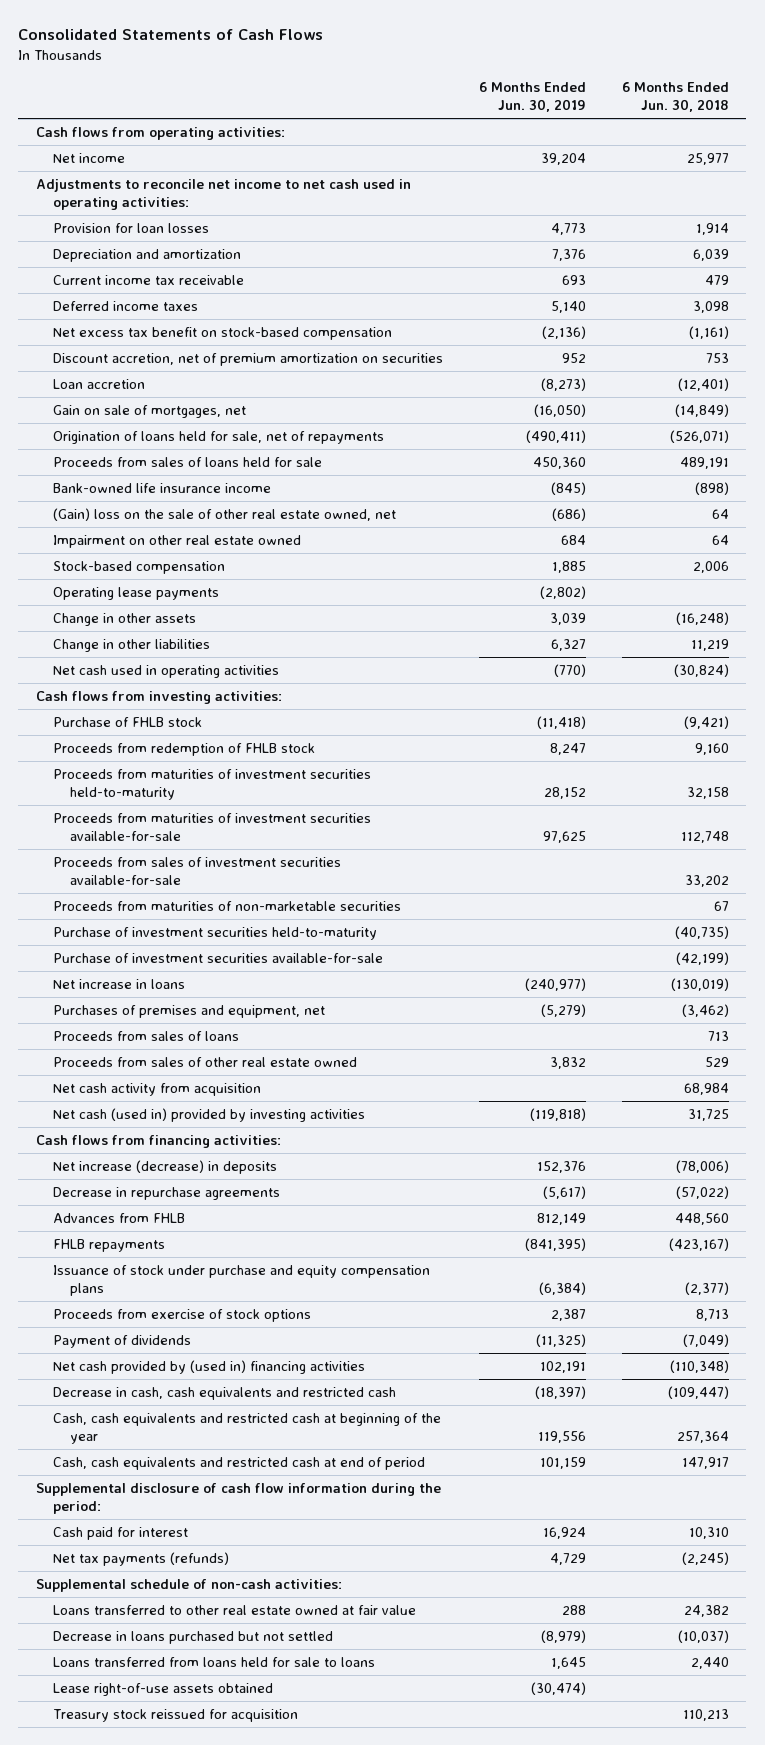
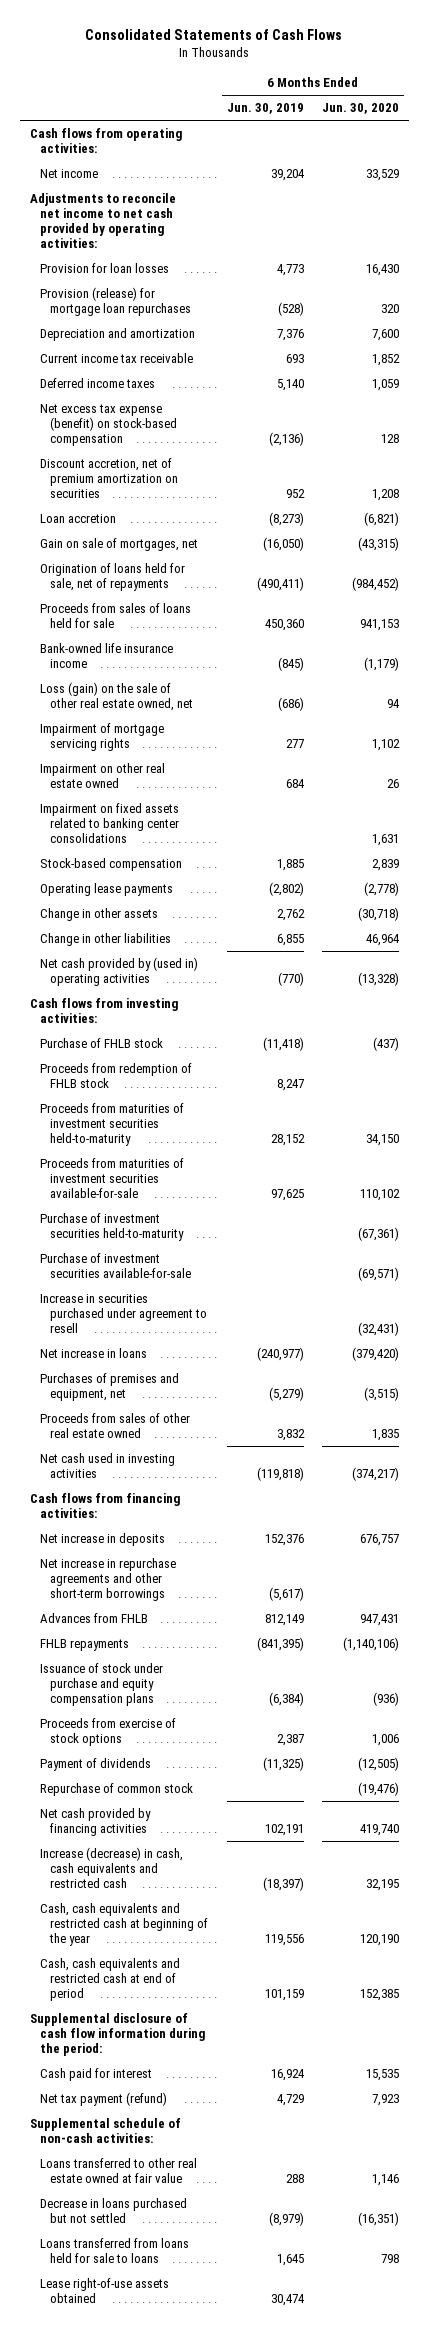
[621,81,729,112] 6 Months Ended Jun. 30, 2018 -> none
none -> [322,103,400,115] Jun. 30, 2020
[36,178,412,210] Adjustments to reconcile net income to net cash used in operating activities: -> [29,193,176,249] Adjustments to reconcile net income to net cash provided by operating activities:
none -> [39,287,191,317] Provision (release) for mortgage loan repurchases
[53,326,393,340] Net excess tax benefit on stock-based compensation -> [39,404,177,447] Net excess tax expense (benefit) on stock-based compensation
[53,507,397,521] (Gain) loss on the sale of other real estate owned, net -> [39,682,193,712] Loss (gain) on the sale of other real estate owned, net
none -> [39,723,164,752] Impairment of mortgage servicing rights
none -> [39,803,179,844] Impairment on fixed assets related to banking center consolidations
[549,612,586,625] 3,039 -> [276,909,305,922] 2,762
[550,638,586,651] 6,327 -> [276,934,304,947] 6,855
[53,664,280,678] Net cash used in operating activities -> [39,957,198,987] Net cash provided by (used in) operating activities
[53,856,342,885] Proceeds from sales of investment securities available-for-sale -> none
[53,900,402,911] Proceeds from maturities of non-marketable securities -> none
none -> [39,1294,207,1334] Increase in securities purchased under agreement to resell
[53,1030,240,1041] Proceeds from sales of loans -> none
[53,1082,262,1096] Net cash activity from acquisition -> none
[53,1107,366,1122] Net cash (used in) provided by investing activities -> [39,1453,175,1479] Net cash used in investing activities
[53,1159,278,1174] Net increase (decrease) in deposits -> [39,1533,165,1547] Net increase in deposits
[53,1186,281,1200] Decrease in repurchase agreements -> [39,1558,176,1602] Net increase in repurchase agreements and other short-term borrowings
none -> [39,1783,193,1797] Repurchase of common stock
[53,1359,366,1374] Net cash provided by (used in) financing activities -> [39,1808,151,1837] Net cash provided by financing activities
[53,1386,397,1400] Decrease in cash, cash equivalents and restricted cash -> [39,1847,183,1889] Increase (decrease) in cash, cash equivalents and restricted cash
[53,1551,230,1566] Net tax payments (refunds) -> [39,2092,167,2107] Net tax payment (refund)
[53,1708,299,1722] Treasury stock reissued for acquisition -> none
[530,1681,586,1695] (30,474) -> [270,2294,305,2307] 30,474

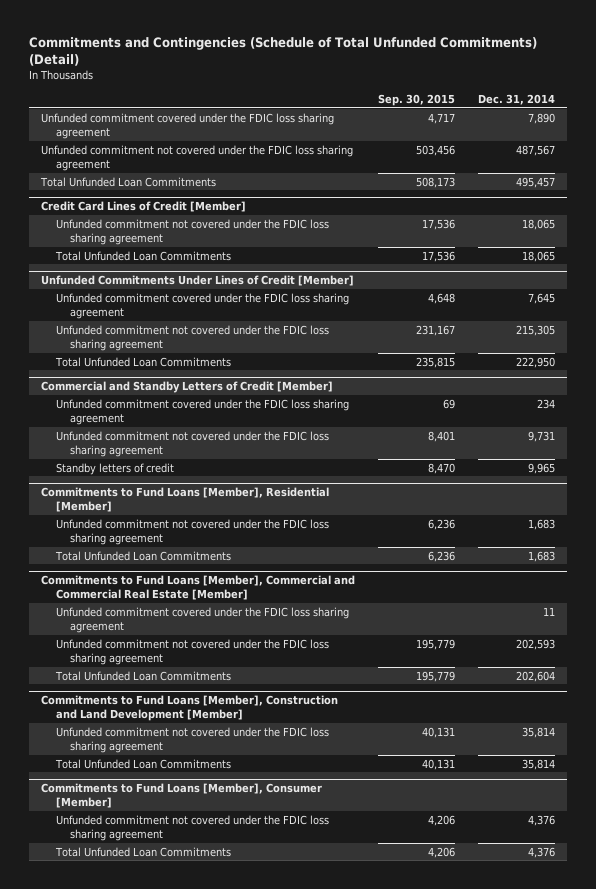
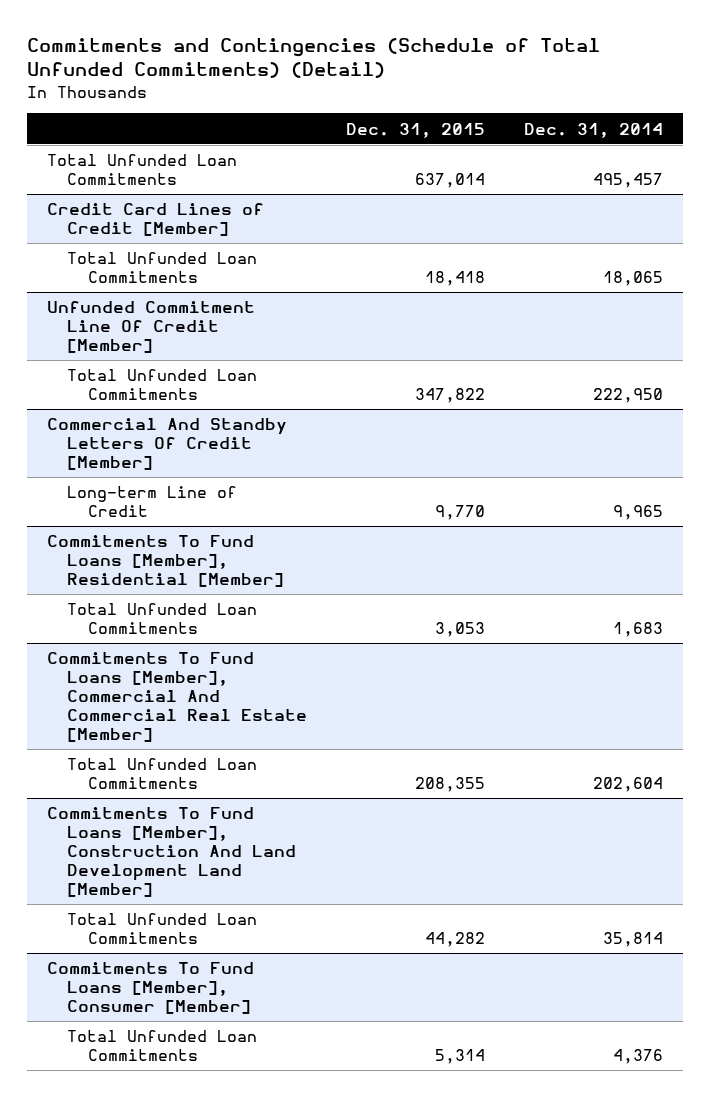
[378,93,456,106] Sep. 30, 2015 -> none
none -> [346,122,486,138] Dec. 31, 2015
[41,112,335,140] Unfunded commitment covered under the FDIC loss sharing agreement -> none
[41,144,354,172] Unfunded commitment not covered under the FDIC loss sharing agreement -> none
[55,218,329,246] Unfunded commitment not covered under the FDIC loss sharing agreement -> none
[55,292,349,320] Unfunded commitment covered under the FDIC loss sharing agreement -> none
[55,324,329,352] Unfunded commitment not covered under the FDIC loss sharing agreement -> none
[41,274,355,286] Unfunded Commitments Under Lines of Credit [Member] -> [46,301,255,353] Unfunded Commitment Line Of Credit [Member]
[55,398,349,426] Unfunded commitment covered under the FDIC loss sharing agreement -> none
[55,430,329,458] Unfunded commitment not covered under the FDIC loss sharing agreement -> none
[55,518,329,546] Unfunded commitment not covered under the FDIC loss sharing agreement -> none
[41,380,334,393] Commercial and Standby Letters of Credit [Member] -> [46,418,287,470] Commercial And Standby Letters Of Credit [Member]
[55,462,174,475] Standby letters of credit -> [67,486,238,518] Long-term Line of Credit
[41,486,330,513] Commitments to Fund Loans [Member], Residential [Member] -> [46,535,285,587] Commitments To Fund Loans [Member], Residential [Member]
[55,606,349,634] Unfunded commitment covered under the FDIC loss sharing agreement -> none
[55,638,329,666] Unfunded commitment not covered under the FDIC loss sharing agreement -> none
[41,574,356,601] Commitments to Fund Loans [Member], Commercial and Commercial Real Estate [Member] -> [46,652,308,742] Commitments To Fund Loans [Member], Commercial And Commercial Real Estate [Member]
[55,726,329,754] Unfunded commitment not covered under the FDIC loss sharing agreement -> none
[41,694,339,722] Commitments to Fund Loans [Member], Construction and Land Development [Member] -> [46,807,297,897] Commitments To Fund Loans [Member], Construction And Land Development Land [Member]
[55,814,329,842] Unfunded commitment not covered under the FDIC loss sharing agreement -> none
[41,782,323,809] Commitments to Fund Loans [Member], Consumer [Member] -> [46,962,254,1014] Commitments To Fund Loans [Member], Consumer [Member]

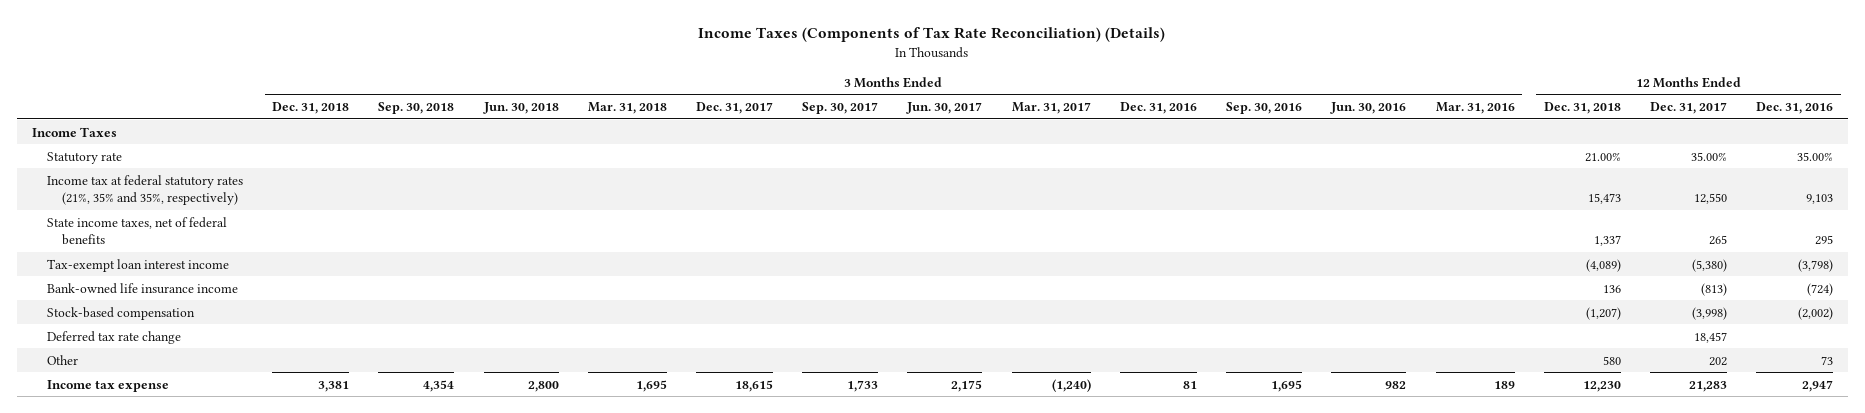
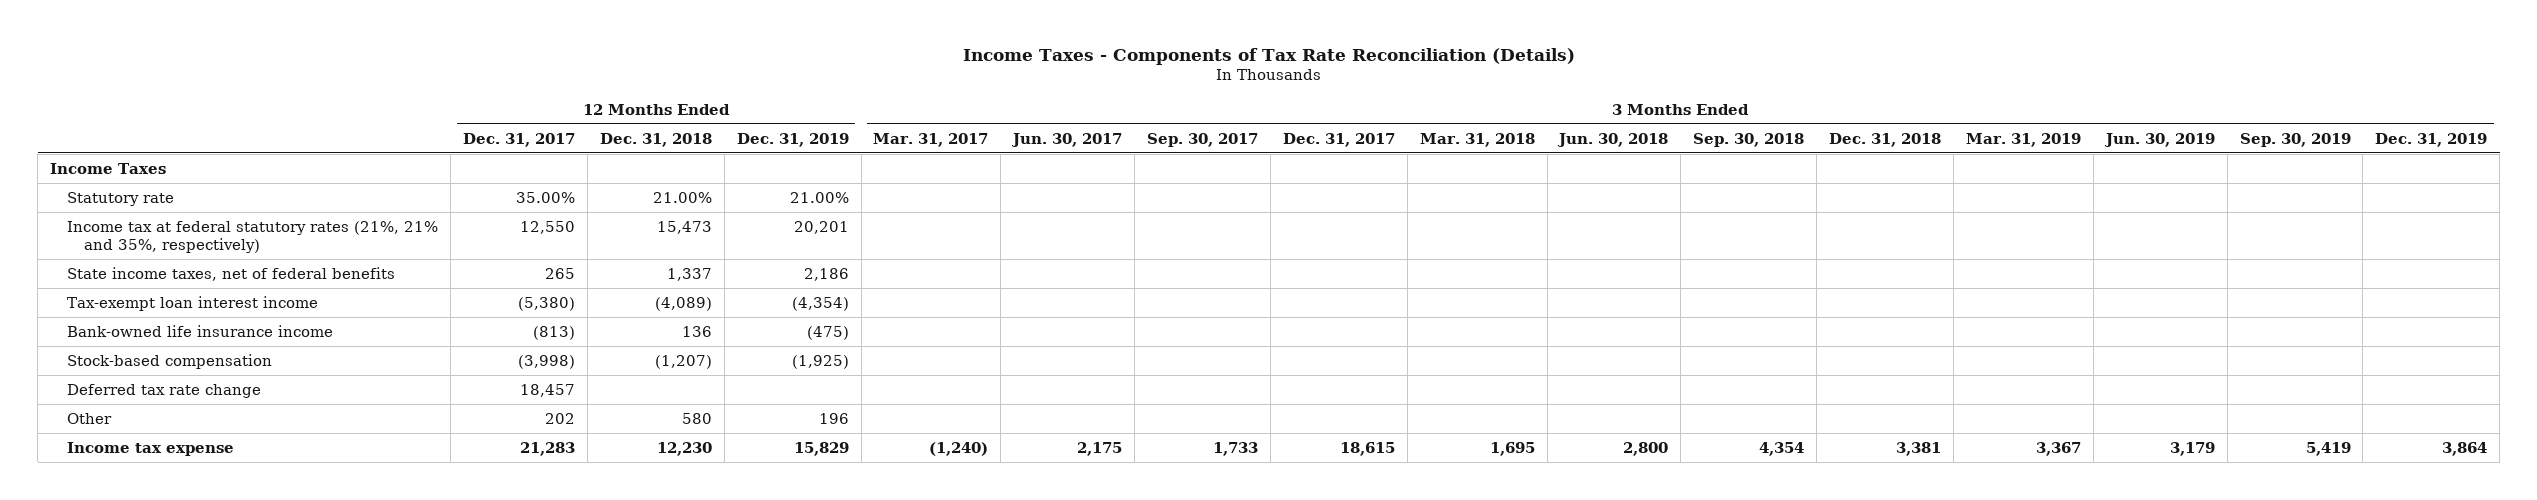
[698,27,1166,43] Income Taxes (Components of Tax Rate Reconciliation) (Details) -> [962,47,1575,65] Income Taxes - Components of Tax Rate Reconciliation (Details)
[1119,101,1197,114] Dec. 31, 2016 -> none
[1226,101,1303,114] Sep. 30, 2016 -> none
[1330,101,1407,114] Jun. 30, 2016 -> none
[1435,101,1515,114] Mar. 31, 2016 -> none
[1756,101,1834,114] Dec. 31, 2016 -> none
none -> [736,132,849,147] Dec. 31, 2019
none -> [1965,132,2081,147] Mar. 31, 2019
none -> [2103,132,2215,147] Jun. 30, 2019
none -> [2239,132,2351,147] Sep. 30, 2019
none -> [2375,132,2488,147] Dec. 31, 2019
[46,174,243,205] Income tax at federal statutory rates (21%, 35% and 35%, respectively) -> [67,220,439,254] Income tax at federal statutory rates (21%, 21% and 35%, respectively)

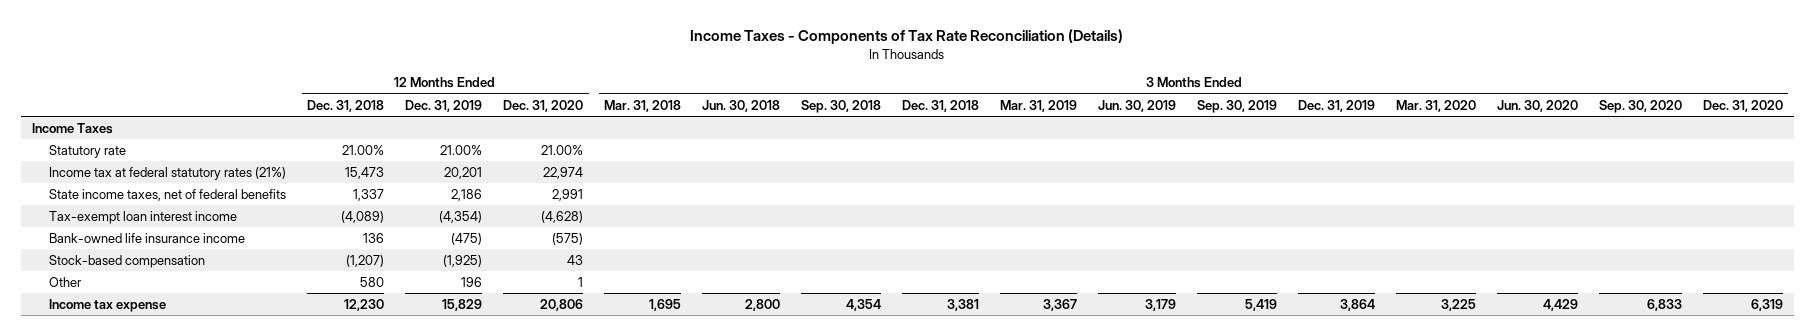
[462,132,575,147] Dec. 31, 2017 -> none
[873,132,989,147] Mar. 31, 2017 -> none
[1011,132,1123,147] Jun. 30, 2017 -> none
[1147,132,1259,147] Sep. 30, 2017 -> none
[1282,132,1395,147] Dec. 31, 2017 -> none
none -> [503,99,584,112] Dec. 31, 2020
none -> [1396,99,1477,112] Mar. 31, 2020
none -> [1497,99,1579,112] Jun. 30, 2020
none -> [1599,99,1683,113] Sep. 30, 2020
none -> [1703,99,1784,112] Dec. 31, 2020
[67,220,439,254] Income tax at federal statutory rates (21%, 21% and 35%, respectively) -> [49,166,287,180] Income tax at federal statutory rates (21%)
[67,383,262,398] Deferred tax rate change -> none

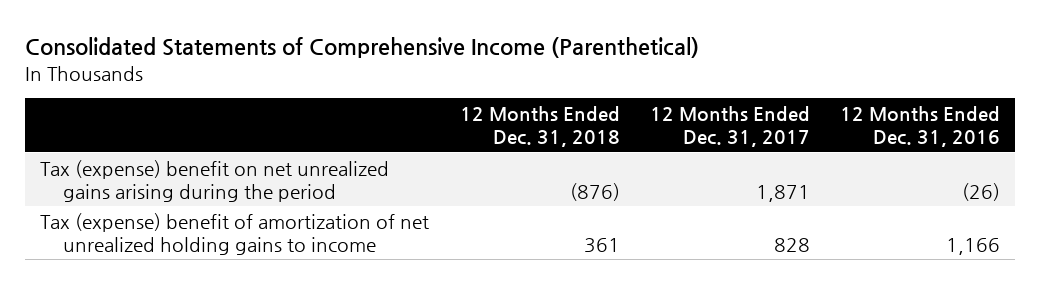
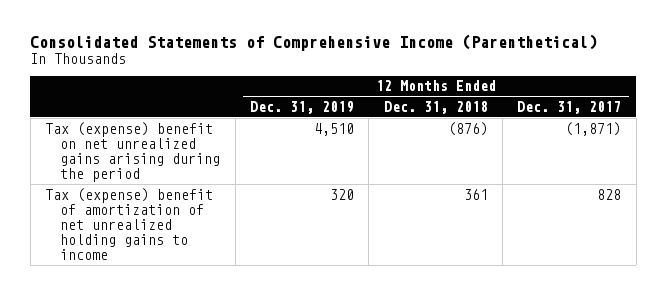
[839,105,1000,148] 12 Months Ended Dec. 31, 2016 -> none
none -> [250,100,355,114] Dec. 31, 2019
[755,184,810,202] 1,871 -> [565,121,622,136] (1,871)

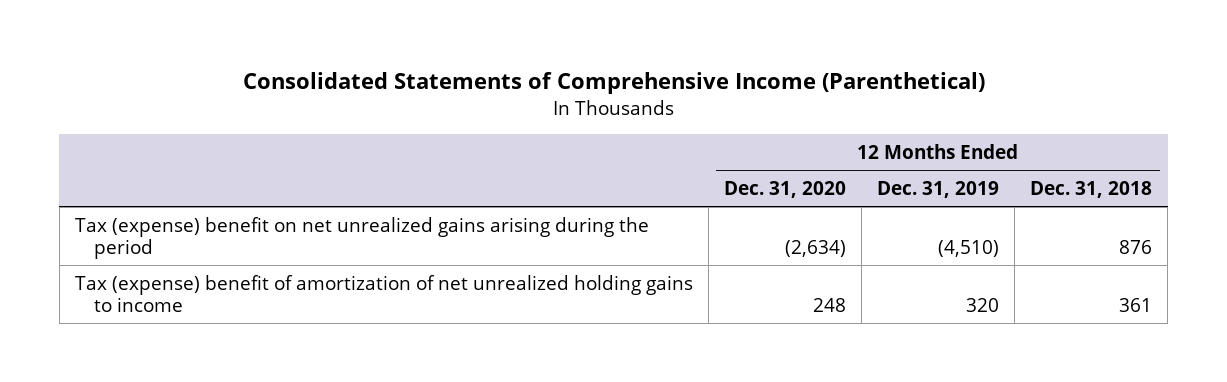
[517,100,622,114] Dec. 31, 2017 -> none
none -> [724,180,847,198] Dec. 31, 2020
[314,122,355,136] 4,510 -> [938,240,1000,258] (4,510)
[447,121,488,136] (876) -> [1119,240,1153,255] 876

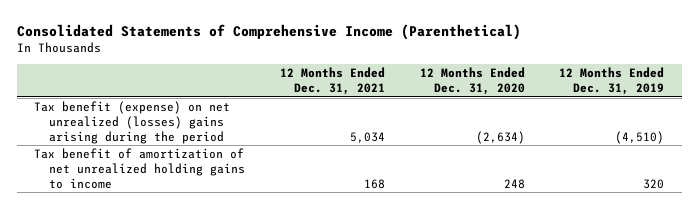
[1030,180,1153,198] Dec. 31, 2018 -> none
none -> [279,67,385,95] 12 Months Ended Dec. 31, 2021
[75,216,650,260] Tax (expense) benefit on net unrealized gains arising during the period -> [34,101,231,144] Tax benefit (expense) on net unrealized (losses) gains arising during the period
[75,274,694,313] Tax (expense) benefit of amortization of net unrealized holding gains to income -> [34,148,245,189] Tax benefit of amortization of net unrealized holding gains to income

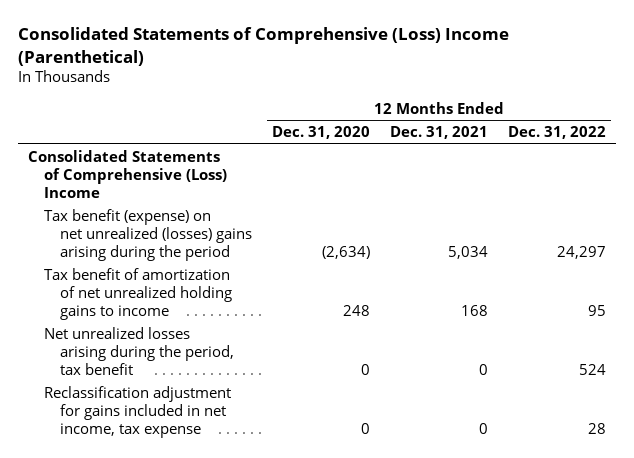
[16,23,521,40] Consolidated Statements of Comprehensive Income (Parenthetical) -> [17,27,509,66] Consolidated Statements of Comprehensive (Loss) Income (Parenthetical)
[559,67,665,95] 12 Months Ended Dec. 31, 2019 -> none
none -> [508,126,607,140] Dec. 31, 2022
none -> [27,149,227,198] Consolidated Statements of Comprehensive (Loss) Income
none -> [43,326,234,375] Net unrealized losses arising during the period, tax benefit
none -> [43,385,231,438] Reclassification adjustment for gains included in net income, tax expense

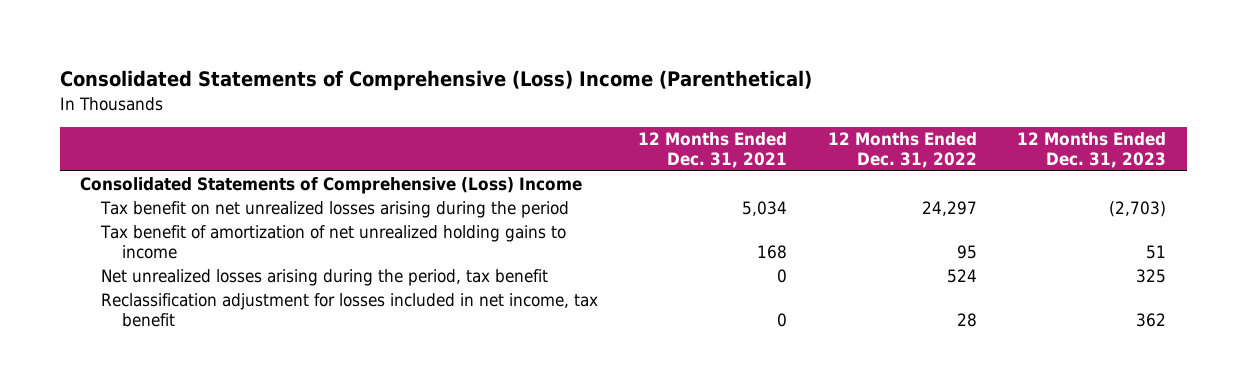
[271,126,370,140] Dec. 31, 2020 -> none
none -> [1017,132,1167,168] 12 Months Ended Dec. 31, 2023
[43,208,252,261] Tax benefit (expense) on net unrealized (losses) gains arising during the period -> [99,201,569,219] Tax benefit on net unrealized losses arising during the period
[43,385,231,438] Reclassification adjustment for gains included in net income, tax expense -> [100,293,598,328] Reclassification adjustment for losses included in net income, tax benefit

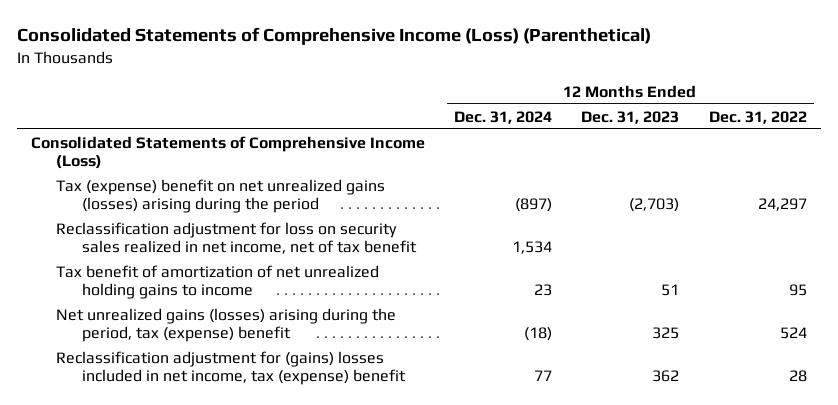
[59,70,812,92] Consolidated Statements of Comprehensive (Loss) Income (Parenthetical) -> [16,27,651,46] Consolidated Statements of Comprehensive Income (Loss) (Parenthetical)
[638,132,788,168] 12 Months Ended Dec. 31, 2021 -> none
none -> [454,110,553,124] Dec. 31, 2024
[79,177,582,195] Consolidated Statements of Comprehensive (Loss) Income -> [31,135,426,170] Consolidated Statements of Comprehensive Income (Loss)
[99,201,569,219] Tax benefit on net unrealized losses arising during the period -> [56,178,386,214] Tax (expense) benefit on net unrealized gains (losses) arising during the period
none -> [56,221,417,255] Reclassification adjustment for loss on security sales realized in net income, net of tax benefit
[100,269,548,287] Net unrealized losses arising during the period, tax benefit -> [56,307,397,343] Net unrealized gains (losses) arising during the period, tax (expense) benefit
[100,293,598,328] Reclassification adjustment for losses included in net income, tax benefit -> [56,350,406,386] Reclassification adjustment for (gains) losses included in net income, tax (expense) benefit

